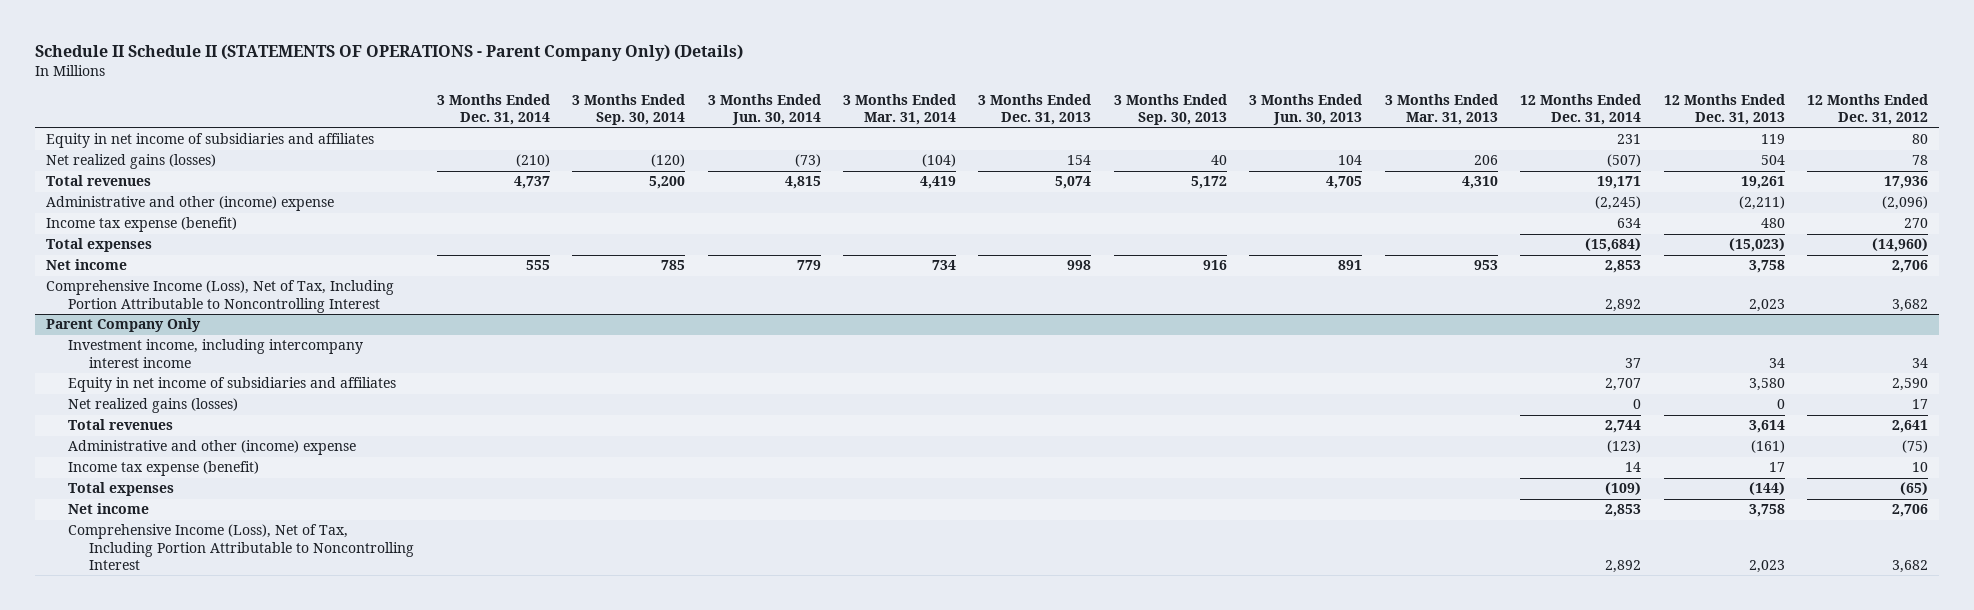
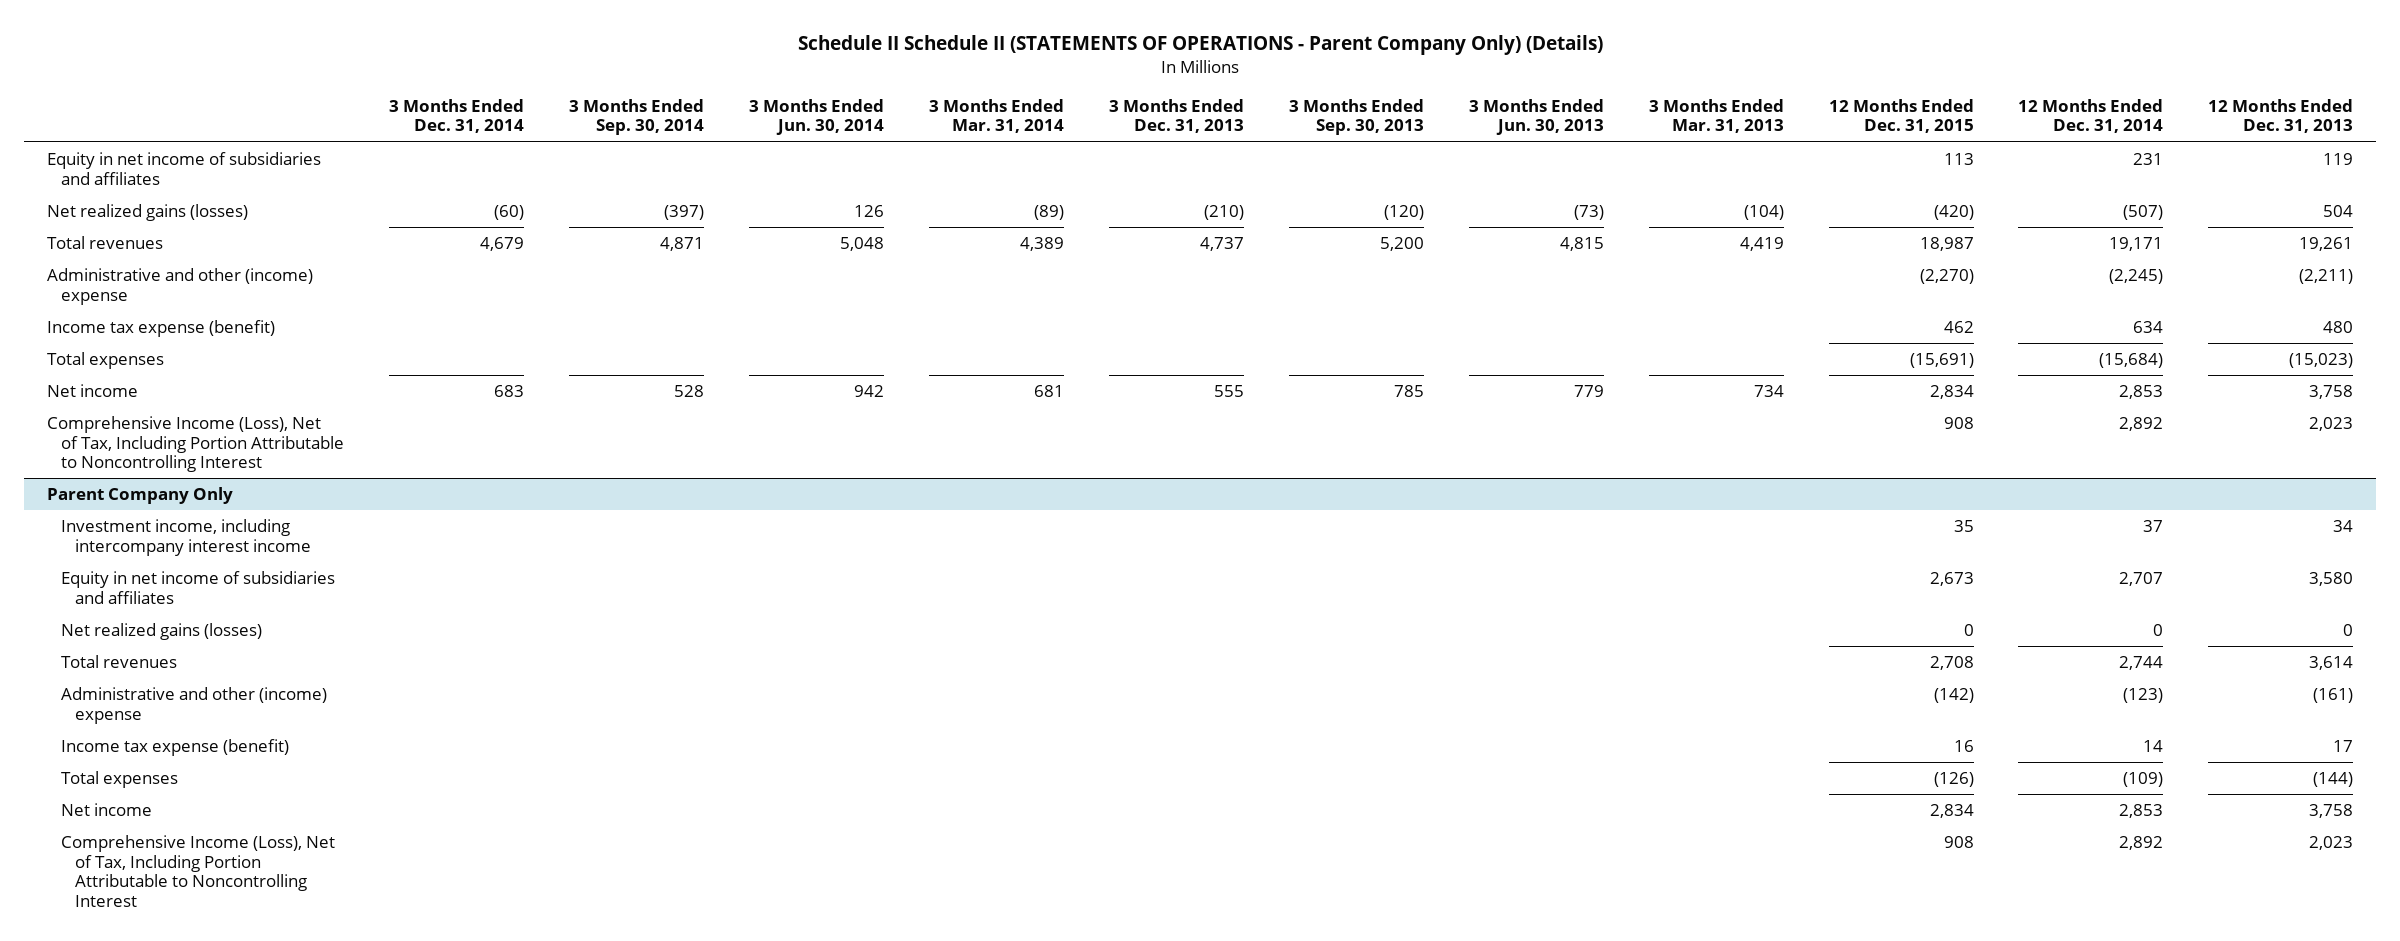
[1806,94,1928,126] 12 Months Ended Dec. 31, 2012 -> none
none -> [1828,98,1974,134] 12 Months Ended Dec. 31, 2015
[515,154,550,168] (210) -> [493,205,524,221] (60)
[651,154,686,168] (120) -> [663,205,704,221] (397)
[794,154,821,168] (73) -> [853,205,884,218] 126
[922,154,957,168] (104) -> [1033,205,1064,221] (89)
[1067,155,1092,166] 154 -> [1203,205,1244,221] (210)
[1210,155,1227,166] 40 -> [1383,205,1424,221] (120)
[1338,155,1363,166] 104 -> [1573,205,1604,221] (73)
[1473,155,1498,166] 206 -> [1743,205,1784,221] (104)
[513,176,550,190] 4,737 -> [479,237,524,252] 4,679
[649,176,686,190] 5,200 -> [659,237,704,252] 4,871
[784,176,821,190] 4,815 -> [839,237,884,252] 5,048
[920,176,957,190] 4,419 -> [1019,237,1064,252] 4,389
[1055,176,1092,190] 5,074 -> [1199,237,1244,252] 4,737
[1190,176,1227,190] 5,172 -> [1379,237,1424,252] 5,200
[1326,176,1363,190] 4,705 -> [1559,237,1604,252] 4,815
[1461,176,1498,190] 4,310 -> [1739,237,1784,252] 4,419
[525,260,550,271] 555 -> [493,385,524,398] 683
[661,260,686,271] 785 -> [673,385,704,398] 528
[796,260,821,271] 779 -> [853,385,884,398] 942
[932,260,957,271] 734 -> [1033,385,1064,398] 681
[1067,260,1092,271] 998 -> [1213,385,1244,398] 555
[1202,260,1227,271] 916 -> [1393,385,1424,398] 785
[1338,260,1363,271] 891 -> [1573,385,1604,398] 779
[1473,260,1498,271] 953 -> [1753,385,1784,398] 734

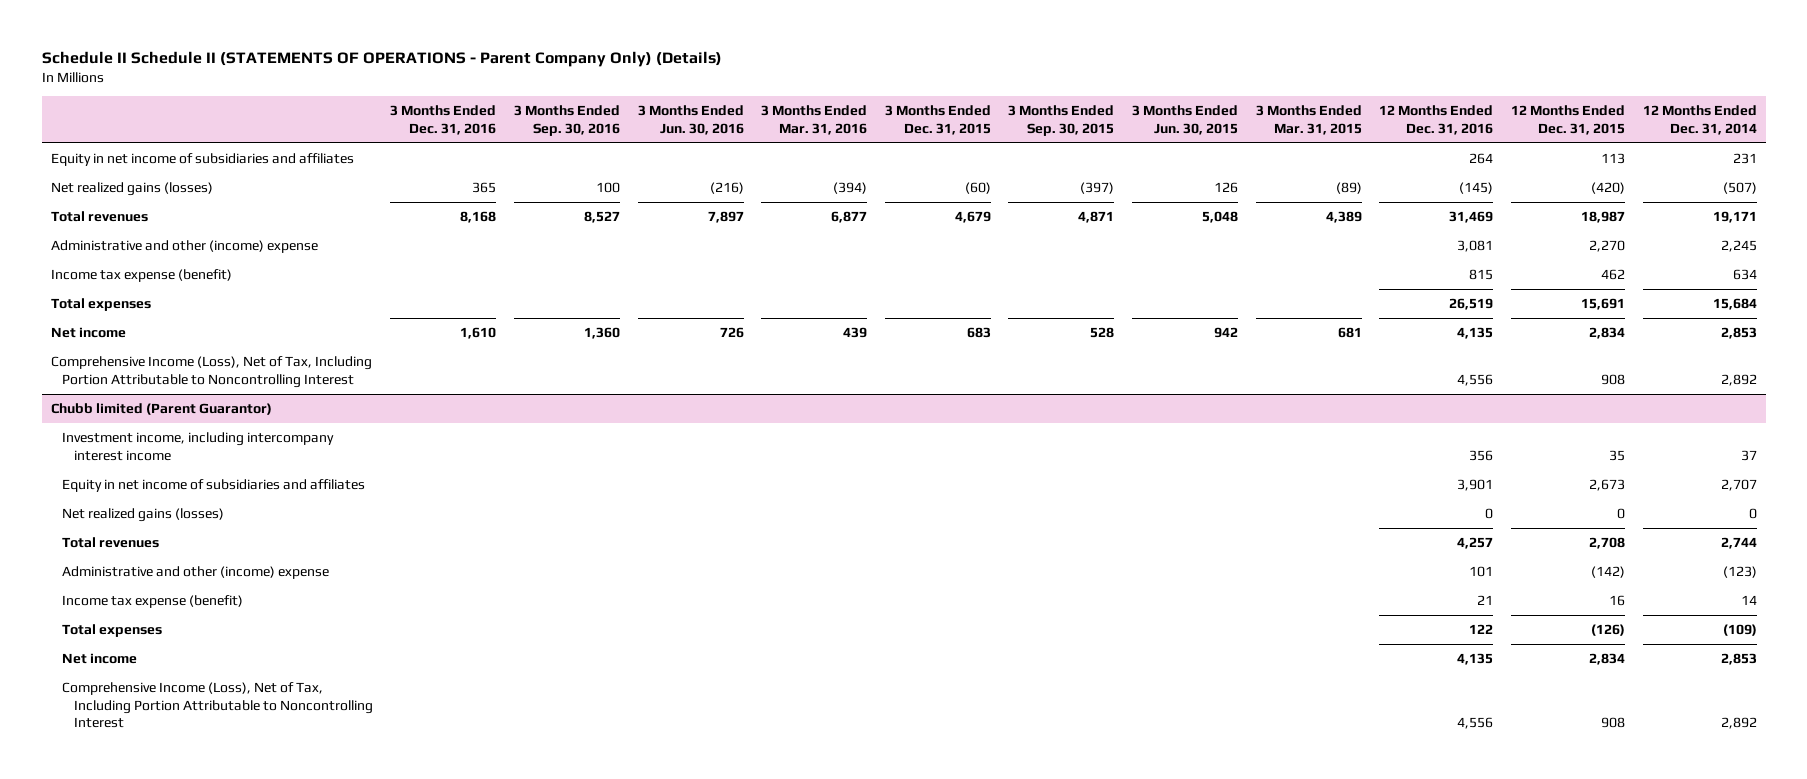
[388,98,524,134] 3 Months Ended Dec. 31, 2014 -> none
[568,98,704,136] 3 Months Ended Sep. 30, 2014 -> none
[748,98,884,136] 3 Months Ended Jun. 30, 2014 -> none
[928,98,1064,134] 3 Months Ended Mar. 31, 2014 -> none
[1108,98,1244,134] 3 Months Ended Dec. 31, 2013 -> none
[1288,98,1424,136] 3 Months Ended Sep. 30, 2013 -> none
[1468,98,1604,136] 3 Months Ended Jun. 30, 2013 -> none
[1648,98,1784,134] 3 Months Ended Mar. 31, 2013 -> none
[2208,98,2354,134] 12 Months Ended Dec. 31, 2013 -> none
none -> [390,105,497,135] 3 Months Ended Dec. 31, 2016
none -> [513,105,620,136] 3 Months Ended Sep. 30, 2016
none -> [637,105,744,135] 3 Months Ended Jun. 30, 2016
none -> [761,105,868,135] 3 Months Ended Mar. 31, 2016
none -> [884,105,991,135] 3 Months Ended Dec. 31, 2015
none -> [1008,105,1115,136] 3 Months Ended Sep. 30, 2015
none -> [1132,105,1239,135] 3 Months Ended Jun. 30, 2015
none -> [1255,105,1362,135] 3 Months Ended Mar. 31, 2015
none -> [1379,105,1494,135] 12 Months Ended Dec. 31, 2016
[1919,269,1974,285] (2,270) -> [1589,239,1626,252] 2,270
[2109,269,2164,285] (2,245) -> [1720,239,1757,252] 2,245
[1909,353,1974,369] (15,691) -> [1581,297,1626,310] 15,691
[2099,353,2164,369] (15,684) -> [1712,297,1757,310] 15,684
[46,487,233,505] Parent Company Only -> [50,402,272,415] Chubb limited (Parent Guarantor)

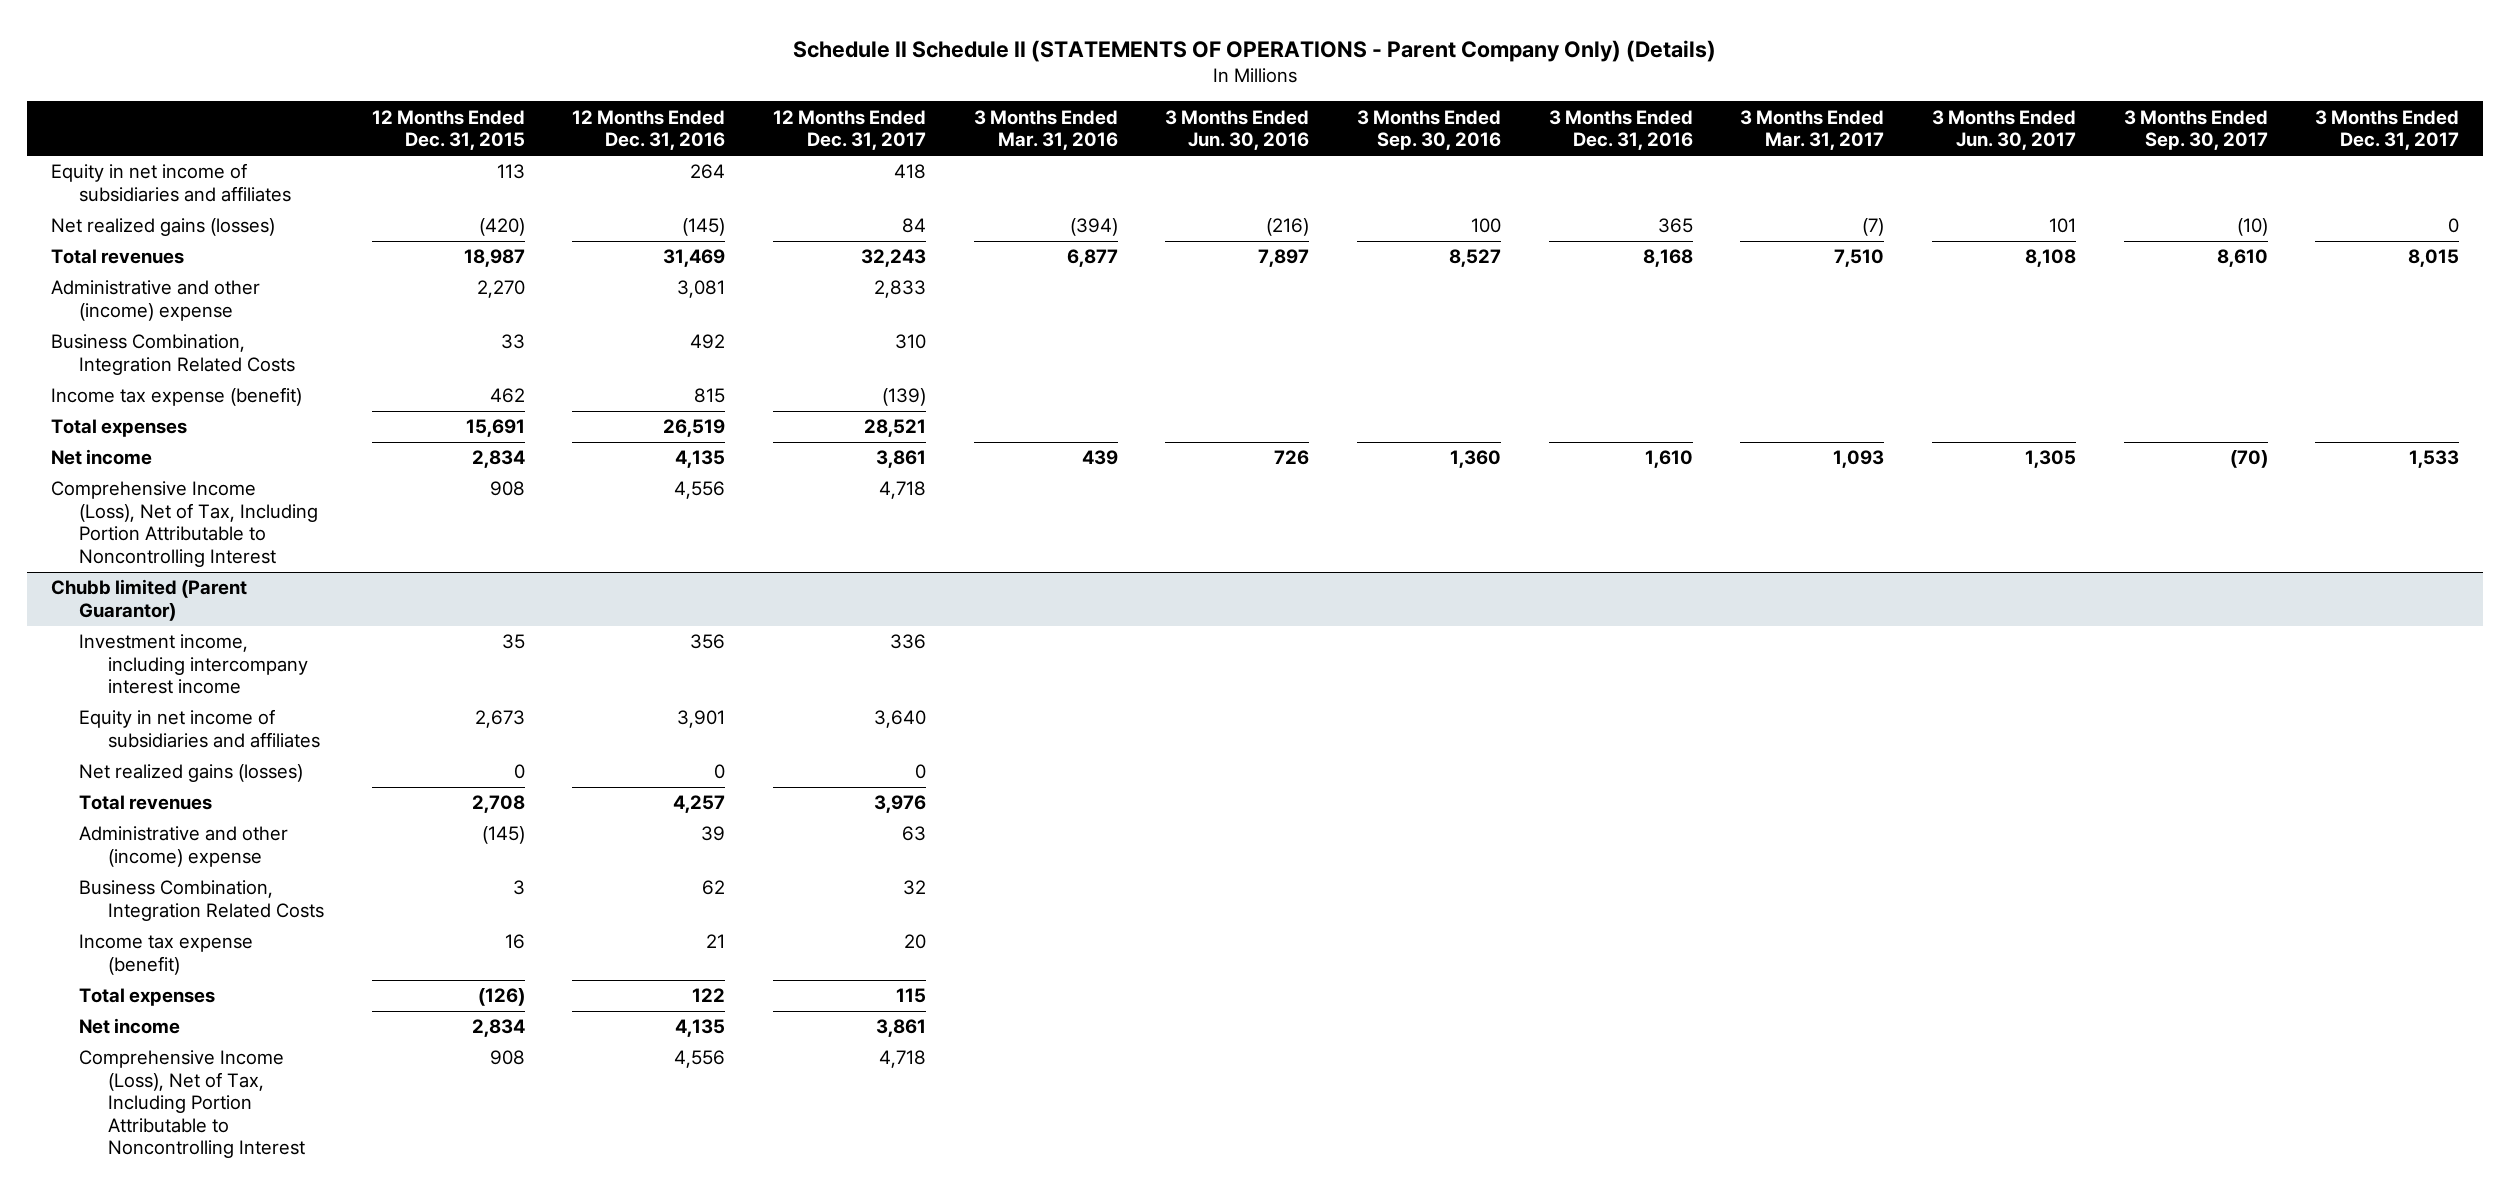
[884,105,991,135] 3 Months Ended Dec. 31, 2015 -> none
[1008,105,1115,136] 3 Months Ended Sep. 30, 2015 -> none
[1132,105,1239,135] 3 Months Ended Jun. 30, 2015 -> none
[1255,105,1362,135] 3 Months Ended Mar. 31, 2015 -> none
[1642,105,1757,135] 12 Months Ended Dec. 31, 2014 -> none
none -> [772,109,926,151] 12 Months Ended Dec. 31, 2017
none -> [1740,109,1885,151] 3 Months Ended Mar. 31, 2017
none -> [1931,109,2076,151] 3 Months Ended Jun. 30, 2017
none -> [2123,109,2268,151] 3 Months Ended Sep. 30, 2017
none -> [2315,109,2460,151] 3 Months Ended Dec. 31, 2017
none -> [50,334,296,375] Business Combination, Integration Related Costs
[1469,565,1494,577] 101 -> [701,826,726,842] 39
[1591,565,1626,578] (142) -> [481,826,525,845] (145)
none -> [79,880,324,921] Business Combination, Integration Related Costs

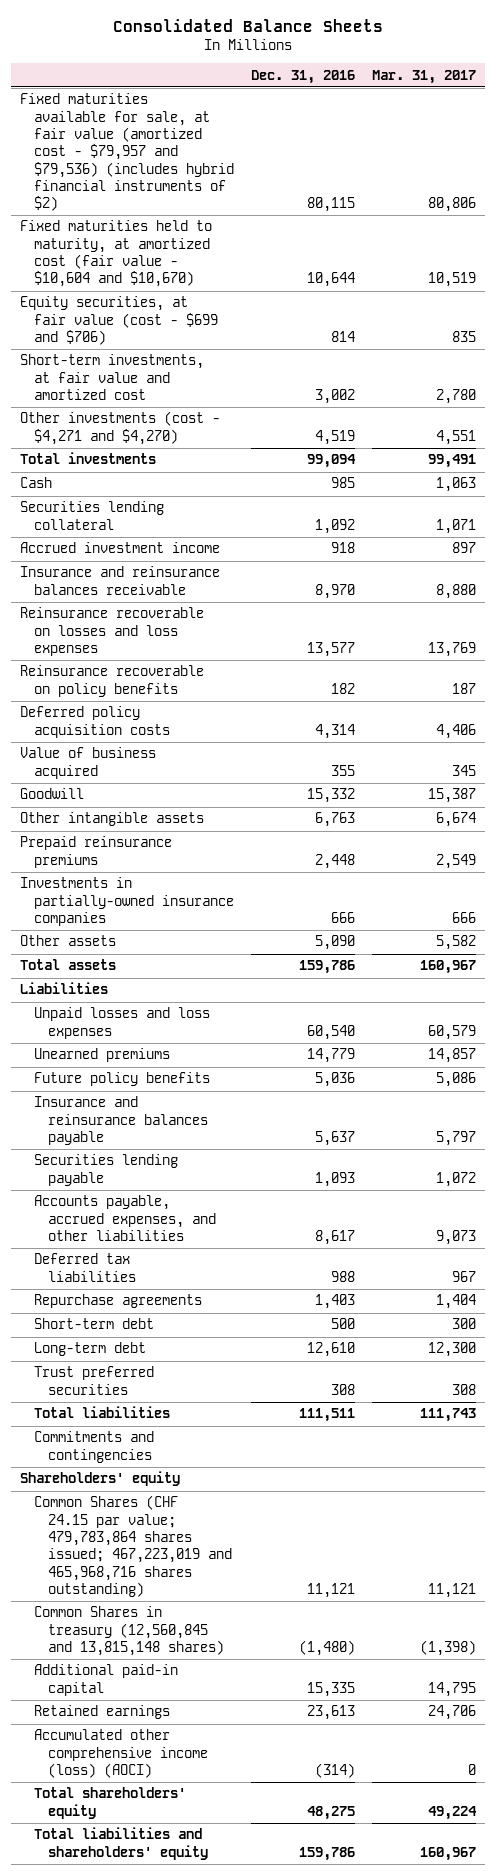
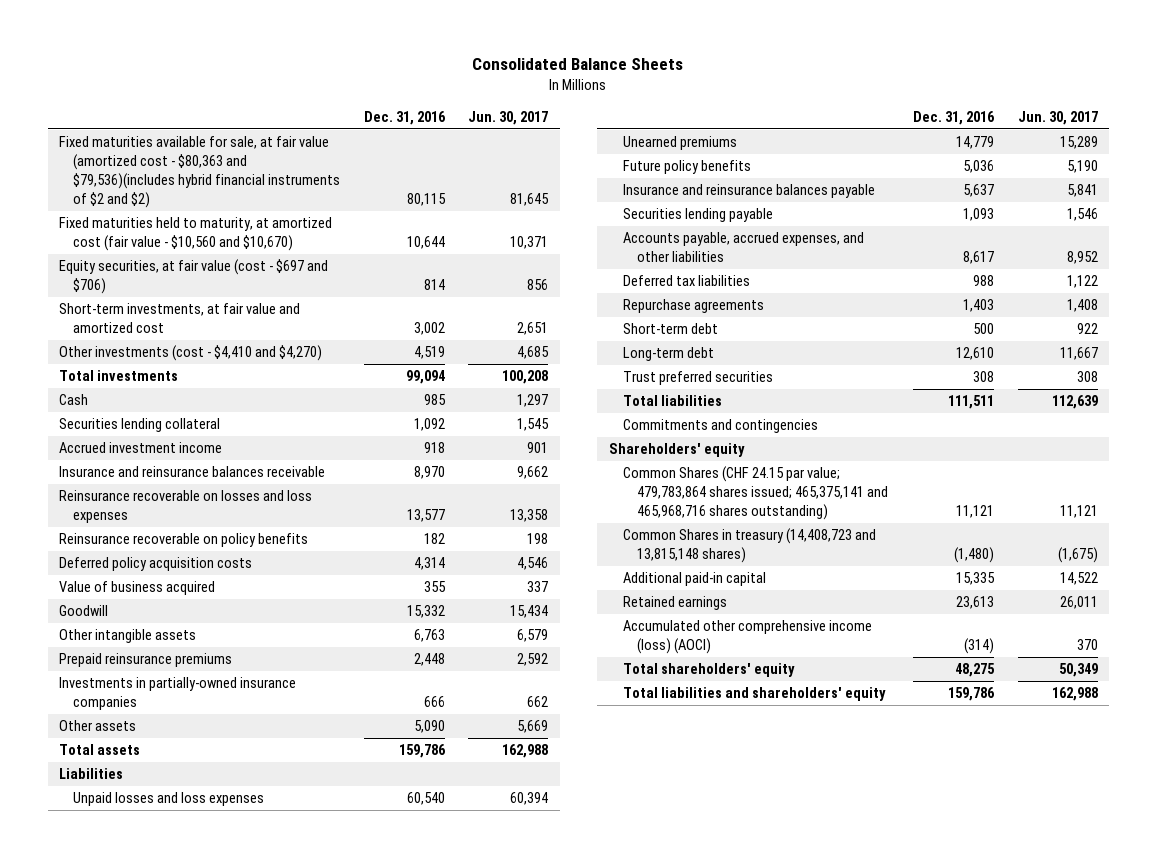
[372,69,477,84] Mar. 31, 2017 -> none
none -> [468,110,549,125] Jun. 30, 2017
[19,93,234,212] Fixed maturities available for sale, at fair value (amortized cost - $79,957 and $79,536) (includes hybrid financial instruments of $2) -> [59,136,341,209] Fixed maturities available for sale, at fair value (amortized cost - $80,363 and $79,536)(includes hybrid financial instruments of $2 and $2)
[19,220,212,288] Fixed maturities held to maturity, at amortized cost (fair value - $10,604 and $10,670) -> [59,217,333,252] Fixed maturities held to maturity, at amortized cost (fair value - $10,560 and $10,670)
[19,296,218,346] Equity securities, at fair value (cost - $699 and $706) -> [59,259,329,295] Equity securities, at fair value (cost - $697 and $706)
[19,411,220,445] Other investments (cost - $4,271 and $4,270) -> [59,345,323,362] Other investments (cost - $4,410 and $4,270)
[33,1495,233,1597] Common Shares (CHF 24.15 par value; 479,783,864 shares issued; 467,223,019 and 465,968,716 shares outstanding) -> [622,466,888,521] Common Shares (CHF 24.15 par value; 479,783,864 shares issued; 465,375,141 and 465,968,716 shares outstanding)
[33,1606,225,1657] Common Shares in treasury (12,560,845 and 13,815,148 shares) -> [622,528,876,564] Common Shares in treasury (14,408,723 and 13,815,148 shares)

